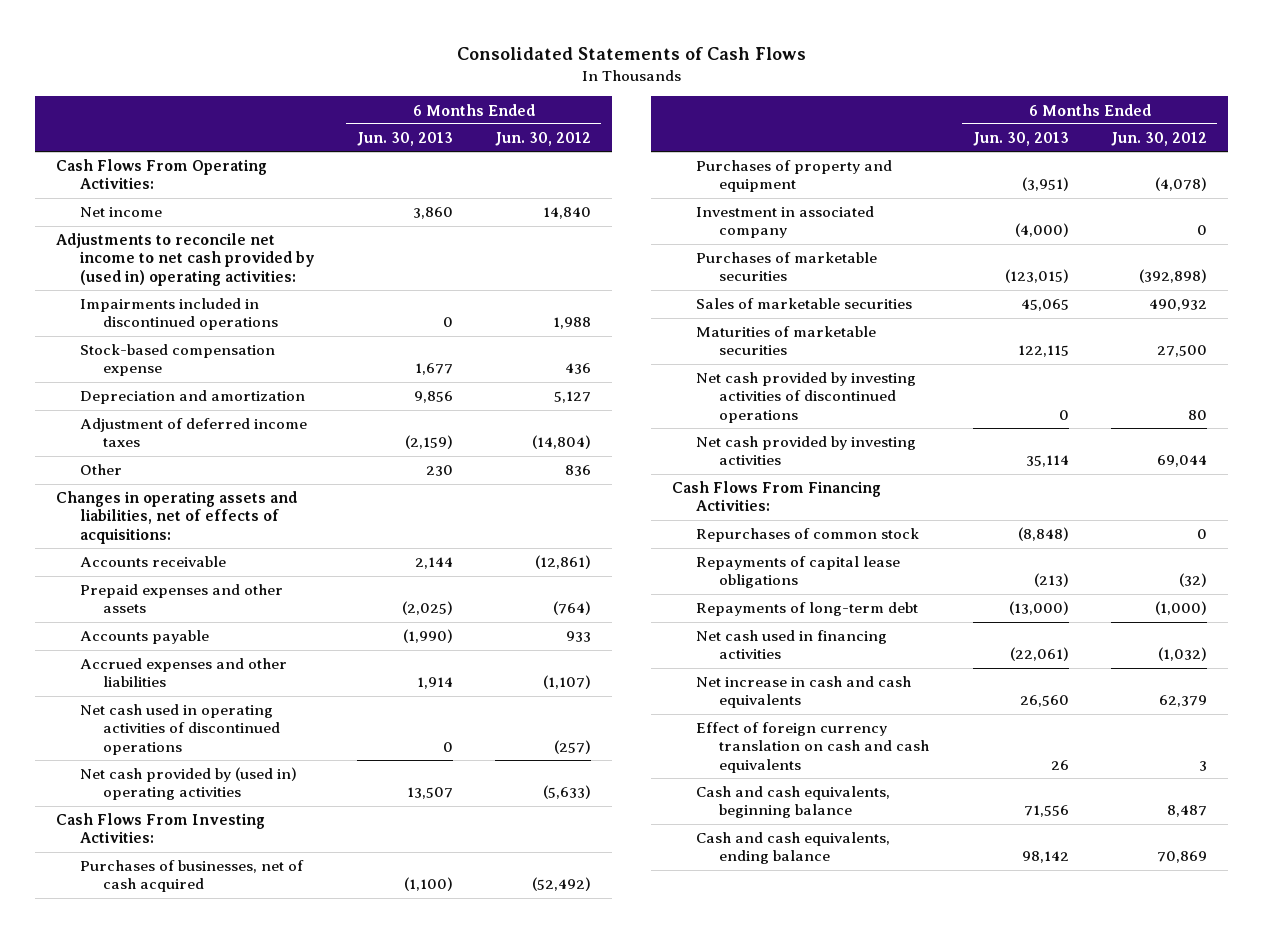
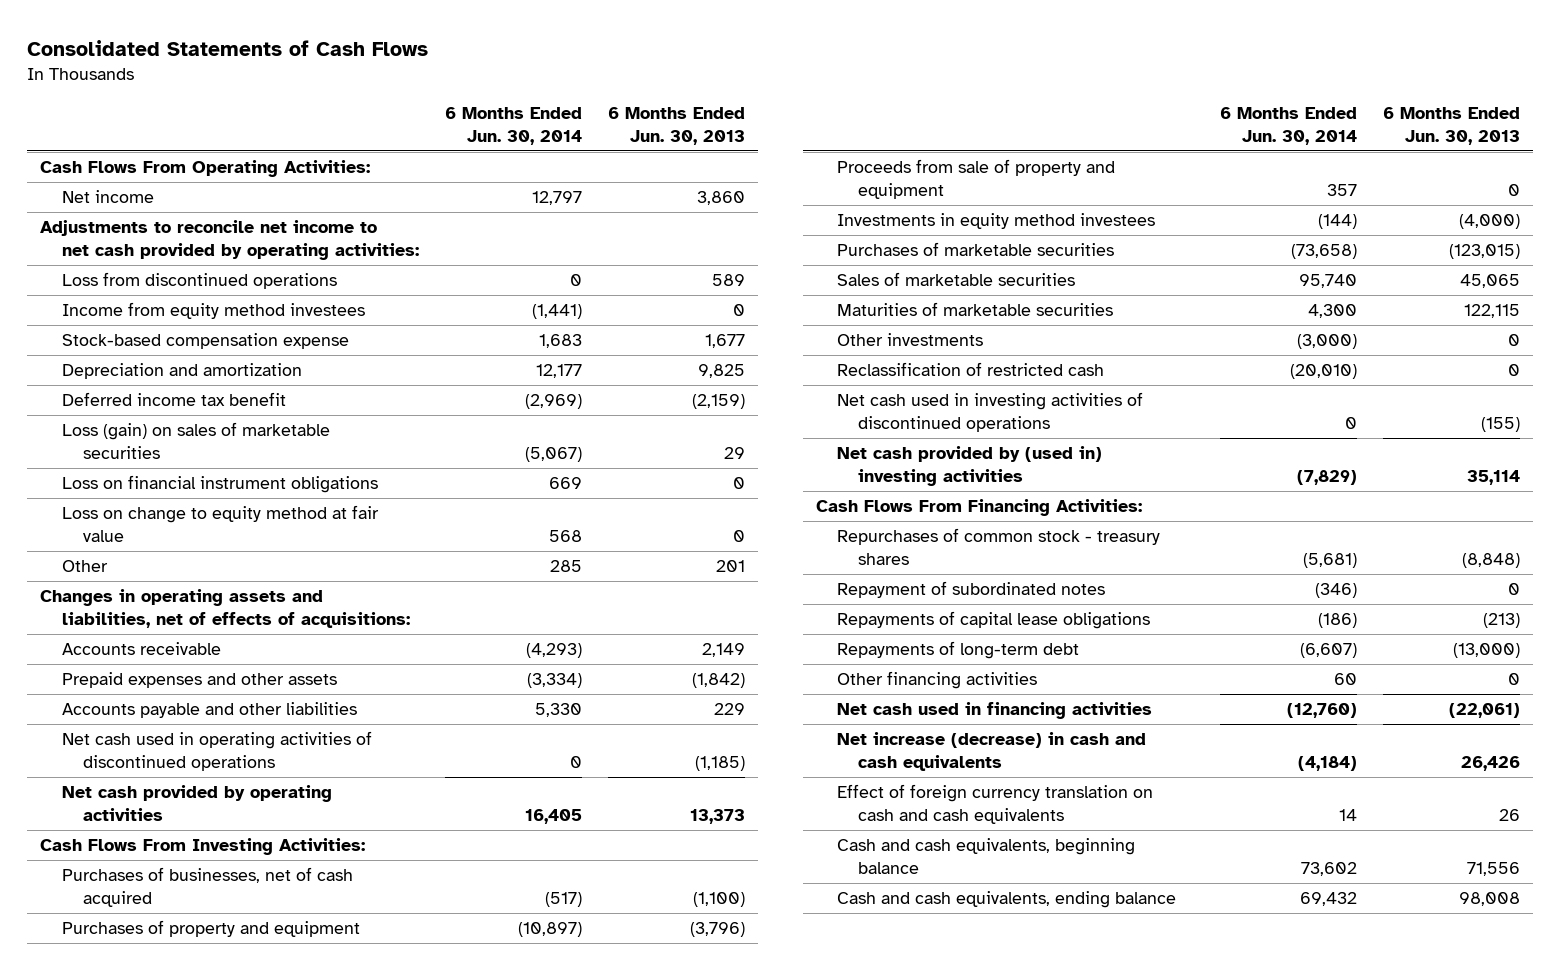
[494,132,591,147] Jun. 30, 2012 -> none
none -> [444,107,582,145] 6 Months Ended Jun. 30, 2014
[56,233,315,286] Adjustments to reconcile net income to net cash provided by (used in) operating activities: -> [40,220,419,260] Adjustments to reconcile net income to net cash provided by operating activities:
[79,298,279,331] Impairments included in discontinued operations -> [61,272,337,290] Loss from discontinued operations
[442,317,453,328] 0 -> [711,274,745,287] 589
none -> [61,302,365,320] Income from equity method investees
[413,391,453,404] 9,856 -> [697,364,745,379] 9,825
[79,418,307,448] Adjustment of deferred income taxes -> [61,392,286,407] Deferred income tax benefit
none -> [61,422,330,459] Loss (gain) on sales of marketable securities
none -> [61,475,378,494] Loss on financial instrument obligations
none -> [61,505,379,542] Loss on change to equity method at fair value
[425,465,453,477] 230 -> [715,560,745,573] 201
[79,658,287,688] Accrued expenses and other liabilities -> none
[414,557,453,570] 2,144 -> [701,643,745,658] 2,149
[401,601,453,616] (2,025) -> [691,673,745,689] (1,842)
[79,630,209,645] Accounts payable -> [61,702,357,719] Accounts payable and other liabilities
[402,629,453,644] (1,990) -> [713,703,745,716] 229
[442,741,453,752] 0 -> [694,755,745,771] (1,185)
[79,767,297,801] Net cash provided by (used in) operating activities -> [61,785,332,821] Net cash provided by operating activities
[406,787,453,800] 13,507 -> [689,808,745,824] 13,373
[1021,177,1069,192] (3,951) -> [689,922,745,938] (3,796)
none -> [837,159,1116,199] Proceeds from sale of property and equipment
[695,206,874,239] Investment in associated company -> [837,213,1156,230] Investments in equity method investees
none -> [837,333,984,347] Other investments
none -> [837,362,1105,377] Reclassification of restricted cash
[695,372,916,423] Net cash provided by investing activities of discontinued operations -> [837,392,1144,432] Net cash used in investing activities of discontinued operations
[1058,409,1069,420] 0 -> [1481,416,1521,432] (155)
[695,436,916,466] Net cash provided by investing activities -> [837,446,1103,486] Net cash provided by (used in) investing activities
[695,528,919,543] Repurchases of common stock -> [837,528,1161,565] Repurchases of common stock - treasury shares
none -> [837,581,1106,599] Repayment of subordinated notes
none -> [837,671,1038,690] Other financing activities
[695,676,911,709] Net increase in cash and cash equivalents -> [837,732,1147,771] Net increase (decrease) in cash and cash equivalents
[1019,695,1069,708] 26,560 -> [1461,755,1521,771] 26,426
[1021,851,1069,864] 98,142 -> [1459,892,1521,907] 98,008

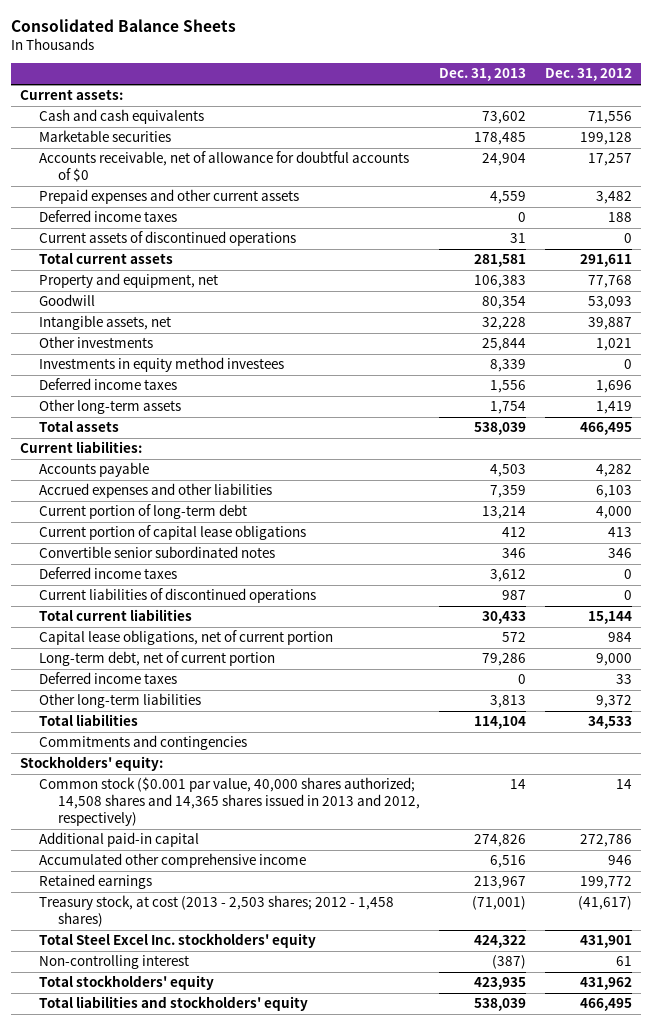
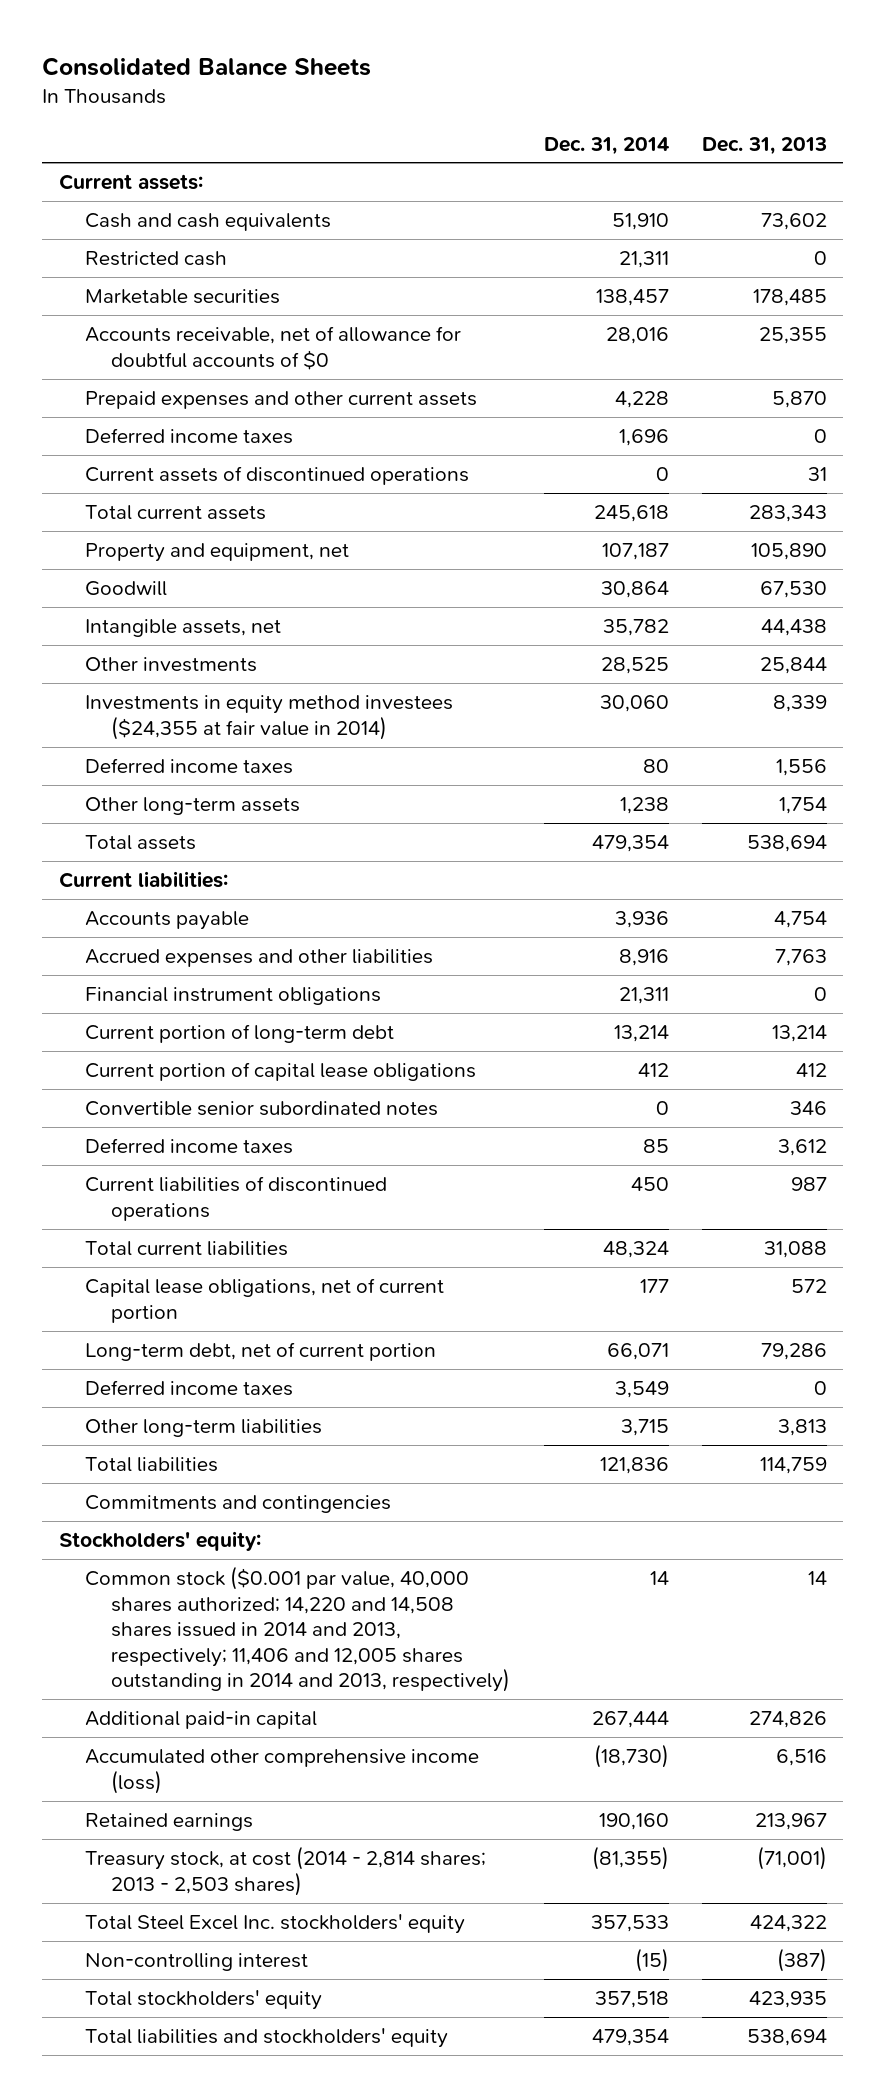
[544,68,632,82] Dec. 31, 2012 -> none
none -> [543,136,669,155] Dec. 31, 2014
none -> [84,251,227,267] Restricted cash
[482,153,527,167] 24,904 -> [758,327,827,345] 25,355
[490,191,527,205] 4,559 -> [771,391,827,409] 5,870
[474,254,527,268] 281,581 -> [748,505,827,523] 283,343
[474,275,527,289] 106,383 -> [750,543,827,561] 105,890
[482,296,527,310] 80,354 -> [759,581,827,599] 67,530
[482,317,527,331] 32,228 -> [760,619,827,637] 44,438
[39,357,285,373] Investments in equity method investees -> [84,695,453,740] Investments in equity method investees ($24,355 at fair value in 2014)
[474,422,527,436] 538,039 -> [746,835,827,853] 538,694
[490,464,527,478] 4,503 -> [773,911,827,929] 4,754
[490,485,527,499] 7,359 -> [774,949,827,967] 7,763
none -> [84,987,381,1006] Financial instrument obligations
[482,611,527,625] 30,433 -> [763,1241,827,1259] 31,088
[474,716,527,730] 114,104 -> [759,1457,827,1475] 114,759
[39,777,421,827] Common stock ($0.001 par value, 40,000 shares authorized; 14,508 shares and 14,365 shares issued in 2013 and 2012, respectively) -> [84,1566,511,1693] Common stock ($0.001 par value, 40,000 shares authorized; 14,220 and 14,508 shares issued in 2014 and 2013, respectively; 11,406 and 12,005 shares outstanding in 2014 and 2013, respectively)
[39,853,307,869] Accumulated other comprehensive income -> [84,1749,479,1794] Accumulated other comprehensive income (loss)
[39,895,395,928] Treasury stock, at cost (2013 - 2,503 shares; 2012 - 1,458 shares) -> [84,1846,486,1896] Treasury stock, at cost (2014 - 2,814 shares; 2013 - 2,503 shares)
[474,998,527,1012] 538,039 -> [746,2029,827,2047] 538,694

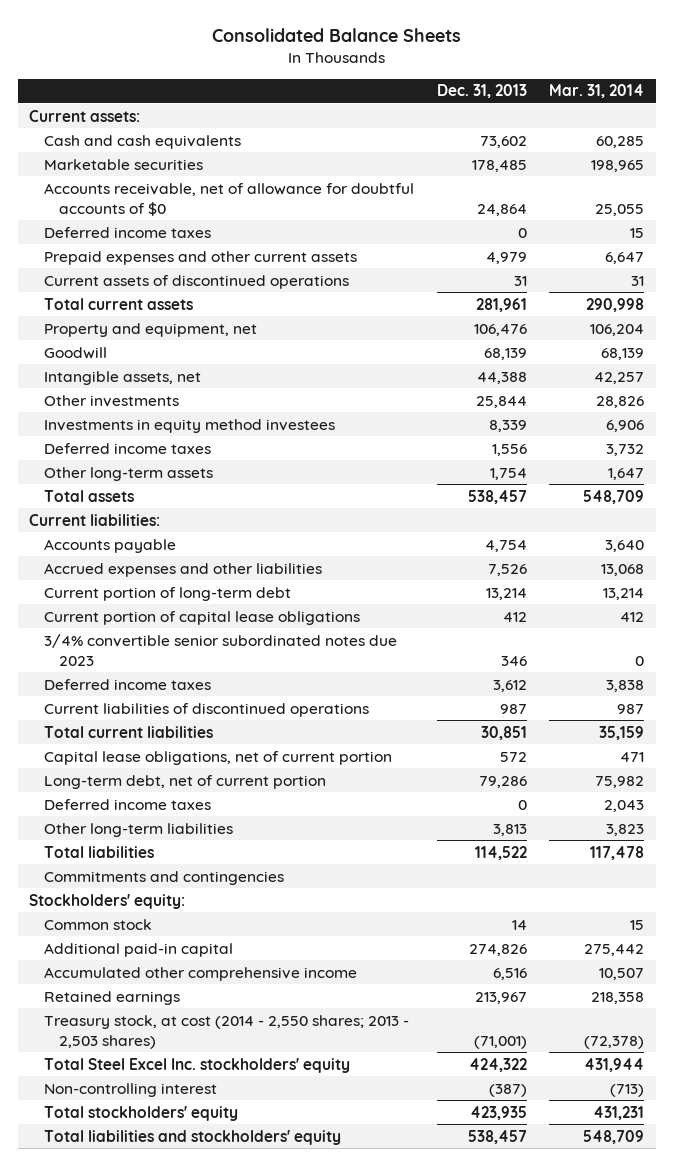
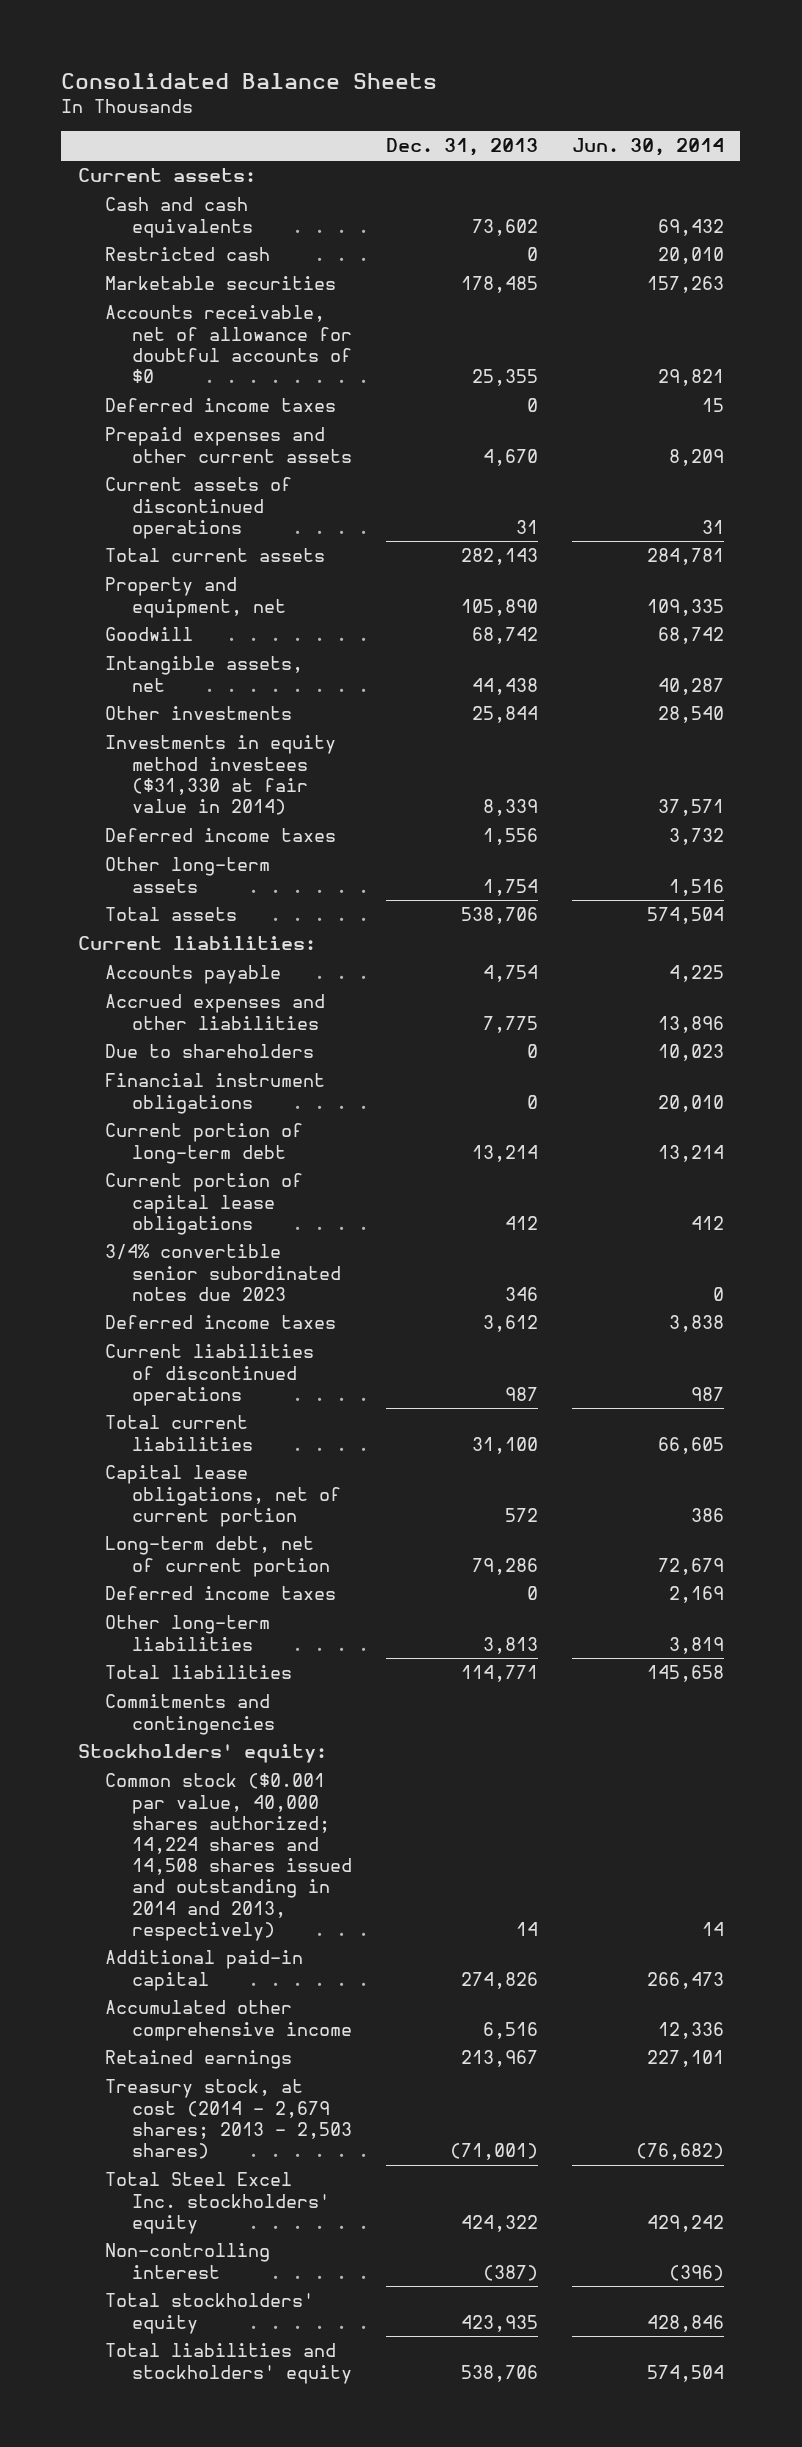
[549,84,645,99] Mar. 31, 2014 -> none
none -> [571,138,724,157] Jun. 30, 2014
none -> [105,247,271,262] Restricted cash
[476,203,527,216] 24,864 -> [471,368,538,386] 25,355
[485,251,527,264] 4,979 -> [482,448,538,466] 4,670
[475,297,527,312] 281,961 -> [460,548,538,566] 282,143
[473,323,527,336] 106,476 -> [460,598,538,616] 105,890
[483,347,527,360] 68,139 -> [471,627,538,645] 68,742
[476,371,527,384] 44,388 -> [471,677,538,695] 44,438
[43,418,335,433] Investments in equity method investees -> [105,735,337,815] Investments in equity method investees ($31,330 at fair value in 2014)
[467,489,527,504] 538,457 -> [460,907,538,925] 538,706
[487,563,527,576] 7,526 -> [482,1015,538,1033] 7,775
none -> [105,1044,315,1059] Due to shareholders
none -> [105,1073,326,1114] Financial instrument obligations
[480,725,527,740] 30,851 -> [471,1436,538,1454] 31,100
[474,845,527,860] 114,522 -> [460,1665,538,1683] 114,771
[43,918,152,930] Common stock -> [105,1773,353,1941] Common stock ($0.001 par value, 40,000 shares authorized; 14,224 shares and 14,508 shares issued and outstanding in 2014 and 2013, respectively)
[43,1014,409,1049] Treasury stock, at cost (2014 - 2,550 shares; 2013 - 2,503 shares) -> [105,2079,353,2159] Treasury stock, at cost (2014 - 2,679 shares; 2013 - 2,503 shares)
[467,1129,527,1144] 538,457 -> [460,2364,538,2382] 538,706

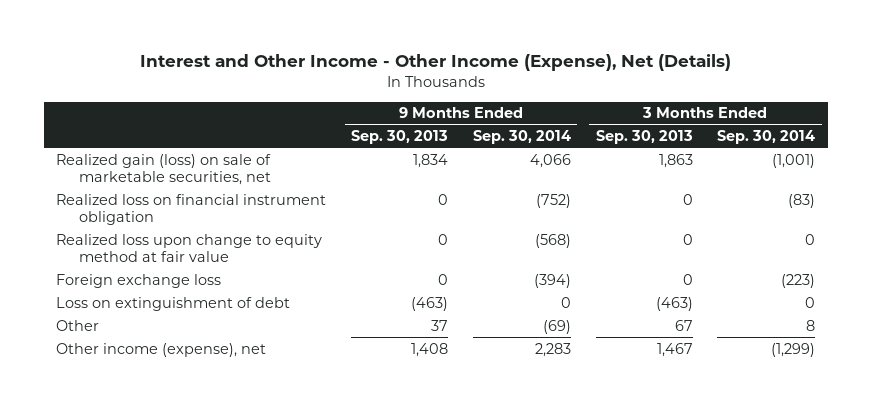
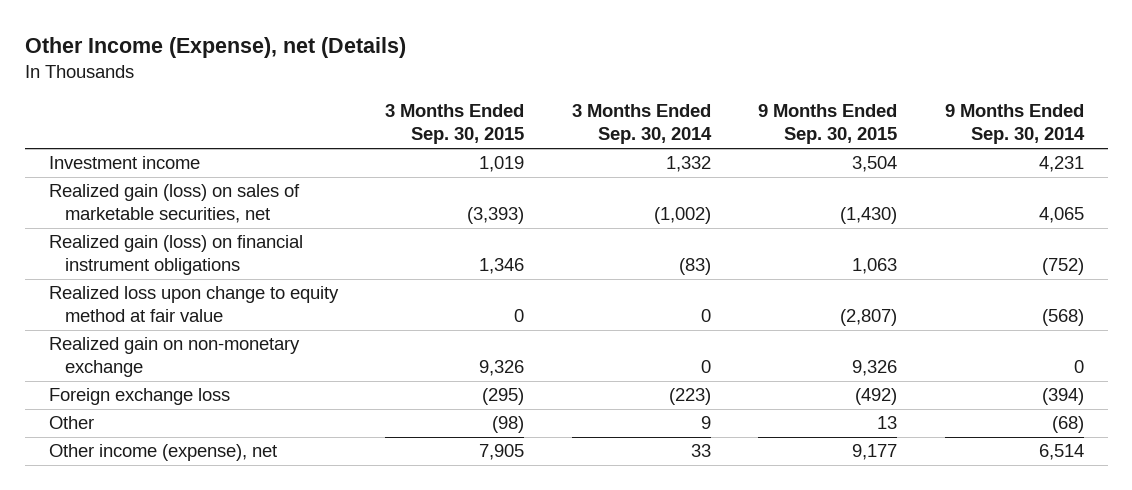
[139,53,731,71] Interest and Other Income - Other Income (Expense), Net (Details) -> [24,37,406,59] Other Income (Expense), net (Details)
[351,130,449,145] Sep. 30, 2013 -> none
[595,130,693,145] Sep. 30, 2013 -> none
none -> [385,104,525,145] 3 Months Ended Sep. 30, 2015
none -> [758,104,898,145] 9 Months Ended Sep. 30, 2015
none -> [48,156,200,170] Investment income
[56,153,272,186] Realized gain (loss) on sale of marketable securities, net -> [48,184,300,224] Realized gain (loss) on sales of marketable securities, net
[529,153,571,168] 4,066 -> [1038,207,1084,224] 4,065
[772,153,816,168] (1,001) -> [653,207,711,225] (1,002)
[56,193,327,226] Realized loss on financial instrument obligation -> [48,235,303,276] Realized gain (loss) on financial instrument obligations
none -> [48,337,300,378] Realized gain on non-monetary exchange
[56,296,291,311] Loss on extinguishment of debt -> none
[542,319,571,334] (69) -> [1051,416,1084,434] (68)
[806,319,816,331] 8 -> [700,416,711,430] 9
[534,342,571,357] 2,283 -> [1038,444,1084,461] 6,514
[771,342,816,357] (1,299) -> [690,444,711,458] 33

